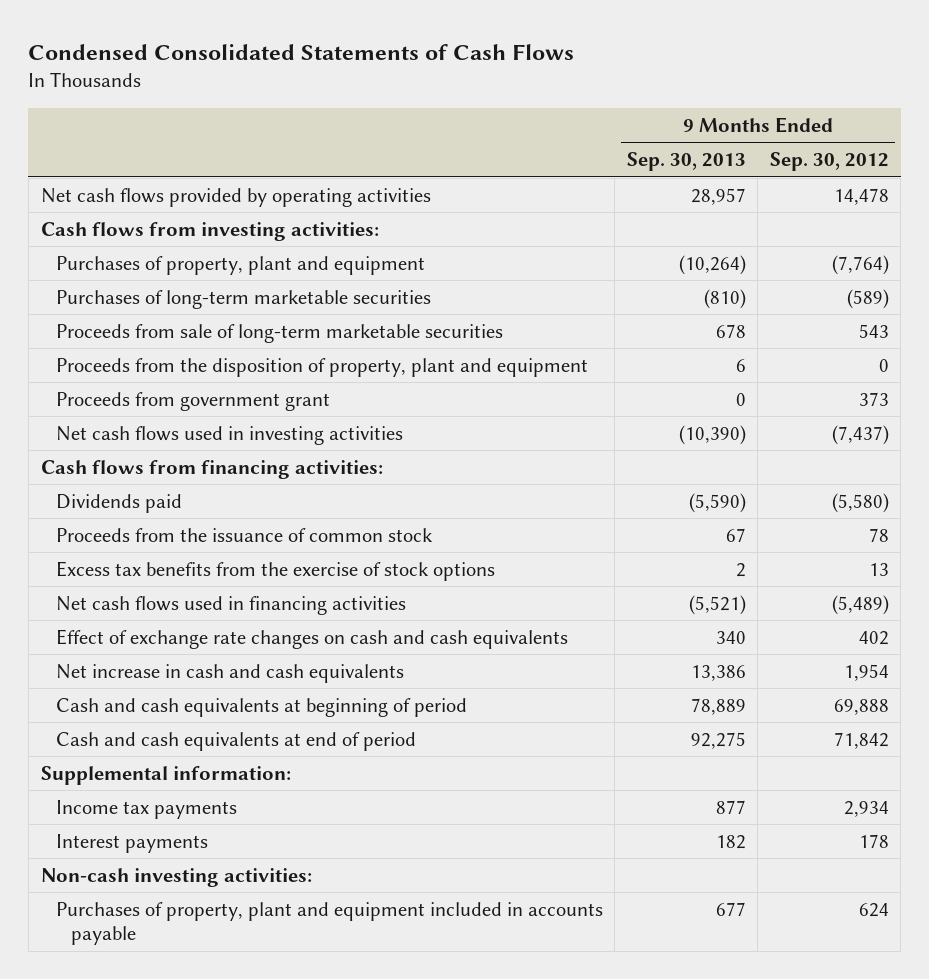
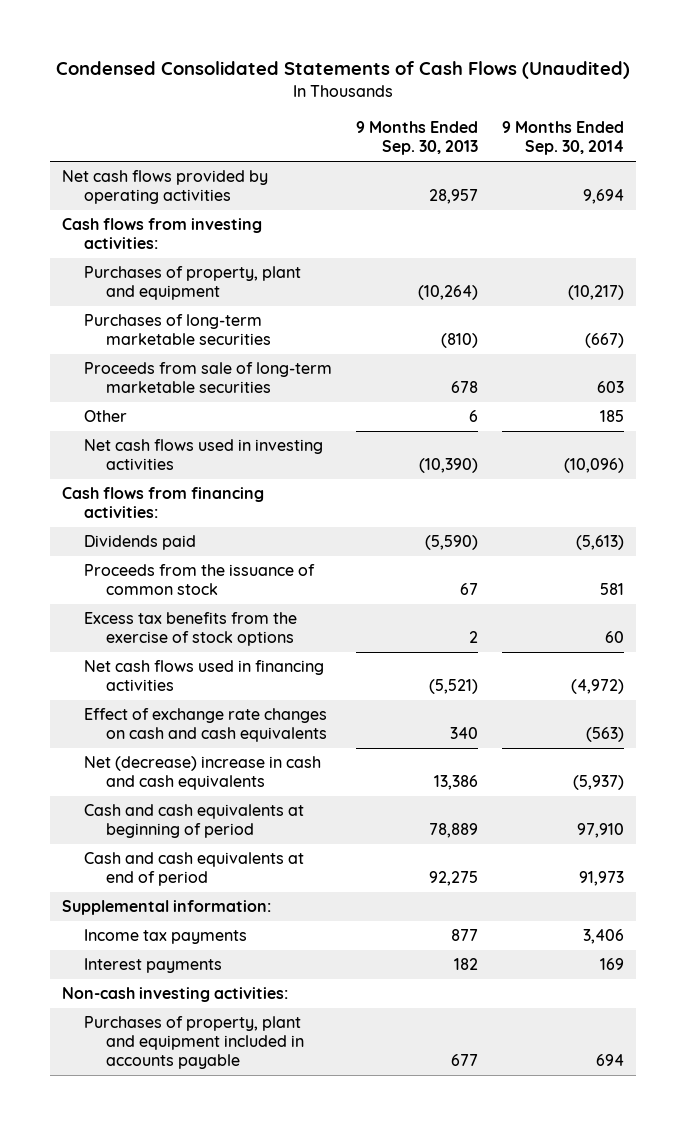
[28,44,575,61] Condensed Consolidated Statements of Cash Flows -> [56,61,631,80] Condensed Consolidated Statements of Cash Flows (Unaudited)
[769,151,889,171] Sep. 30, 2012 -> none
none -> [501,121,624,156] 9 Months Ended Sep. 30, 2014
[55,357,588,377] Proceeds from the disposition of property, plant and equipment -> none
[55,391,330,411] Proceeds from government grant -> none
none -> [84,410,128,423] Other
[55,663,404,683] Net increase in cash and cash equivalents -> [84,756,322,791] Net (decrease) increase in cash and cash equivalents

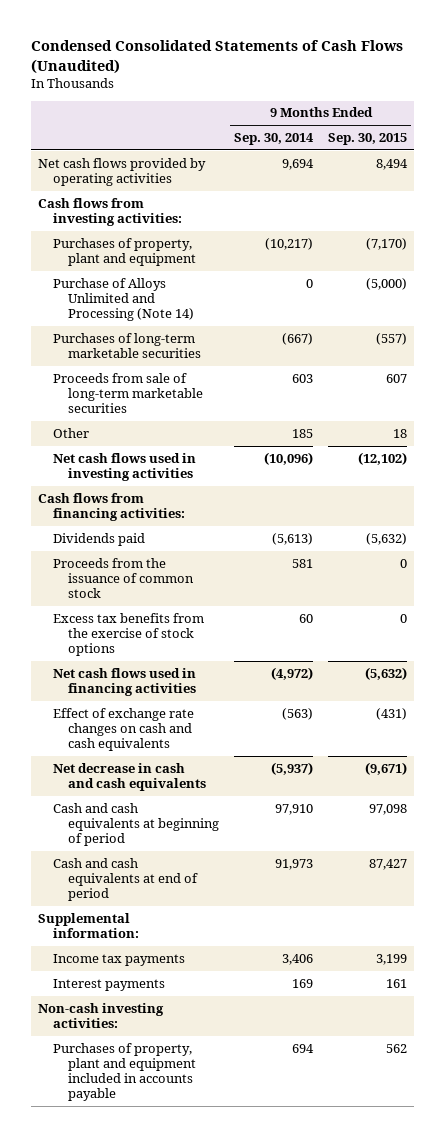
[356,121,479,156] 9 Months Ended Sep. 30, 2013 -> none
none -> [328,133,408,146] Sep. 30, 2015
none -> [53,277,195,322] Purchase of Alloys Unlimited and Processing (Note 14)
[84,756,322,791] Net (decrease) increase in cash and cash equivalents -> [53,762,207,792] Net decrease in cash and cash equivalents

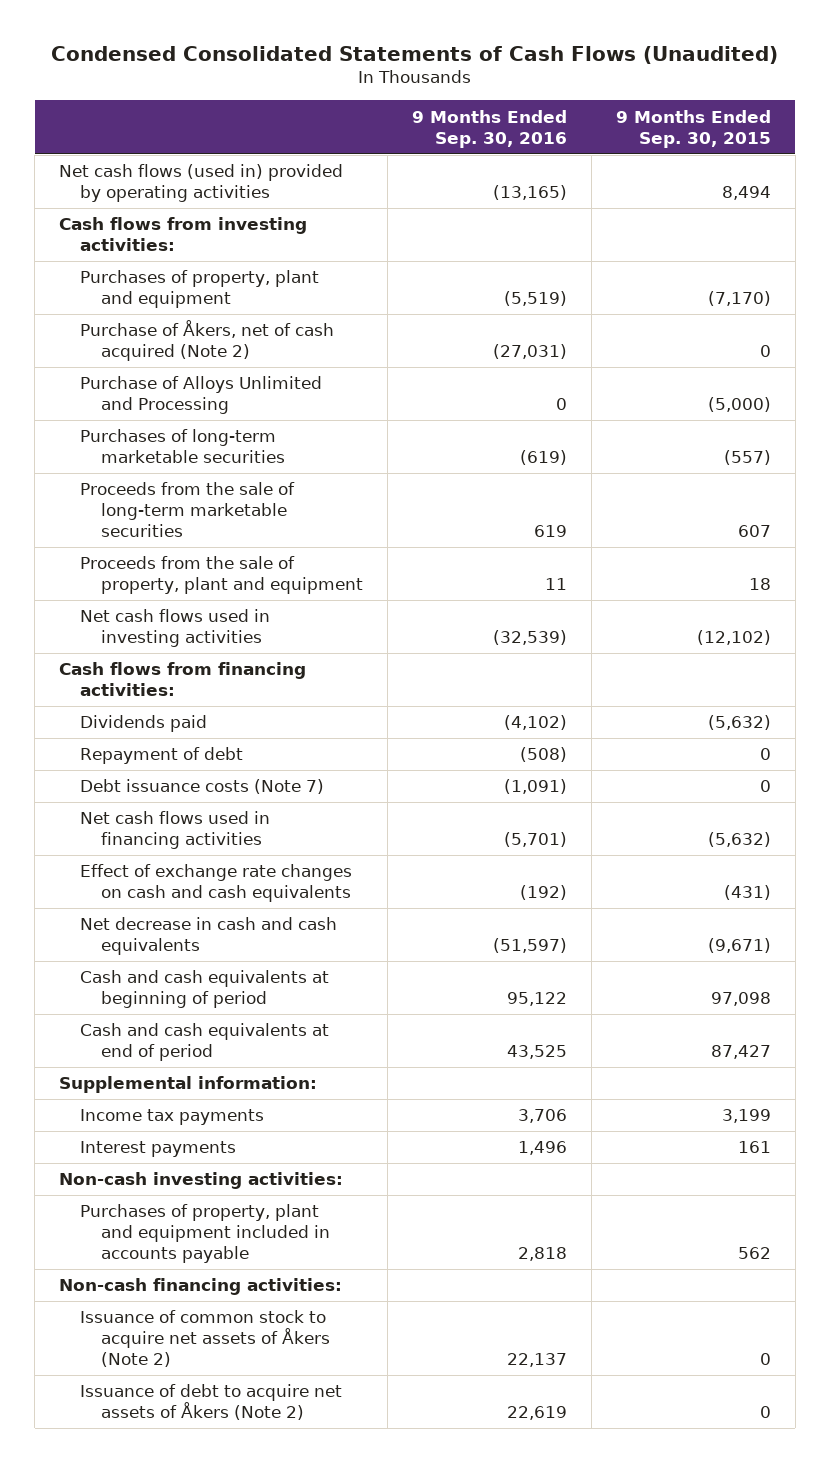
[234,133,315,146] Sep. 30, 2014 -> none
none -> [411,109,567,148] 9 Months Ended Sep. 30, 2016
[38,157,207,187] Net cash flows provided by operating activities -> [59,164,344,203] Net cash flows (used in) provided by operating activities
none -> [79,320,334,362] Purchase of Åkers, net of cash acquired (Note 2)
[53,277,195,322] Purchase of Alloys Unlimited and Processing (Note 14) -> [79,376,322,415] Purchase of Alloys Unlimited and Processing
[53,427,90,438] Other -> none
[53,372,204,414] Proceeds from sale of long-term marketable securities -> [79,482,295,538] Proceeds from the sale of long-term marketable securities
none -> [79,556,363,595] Proceeds from the sale of property, plant and equipment
[53,557,195,599] Proceeds from the issuance of common stock -> none
[53,612,205,657] Excess tax benefits from the exercise of stock options -> none
none -> [79,747,243,765] Repayment of debt
none -> [79,779,324,795] Debt issuance costs (Note 7)
none -> [59,1278,343,1296] Non-cash financing activities:
none -> [79,1310,330,1368] Issuance of common stock to acquire net assets of Åkers (Note 2)
none -> [79,1384,342,1421] Issuance of debt to acquire net assets of Åkers (Note 2)

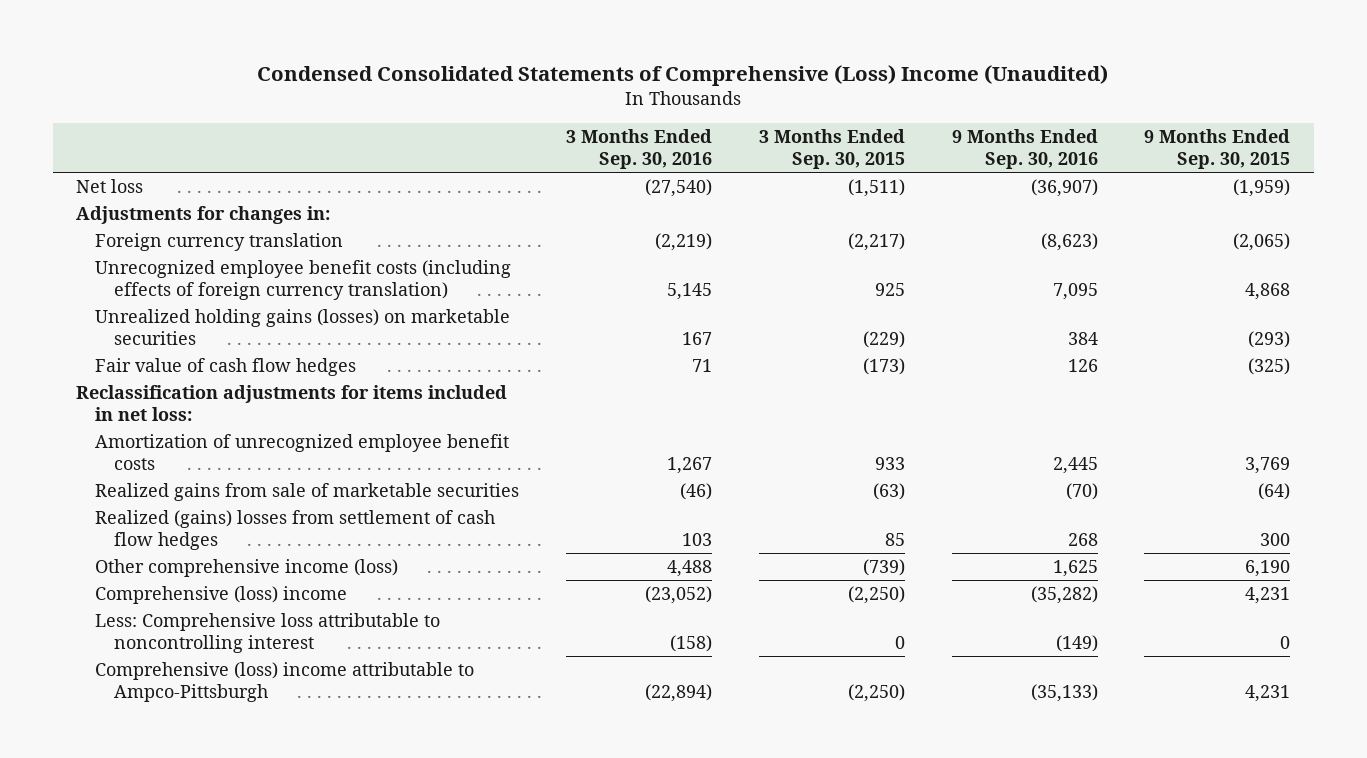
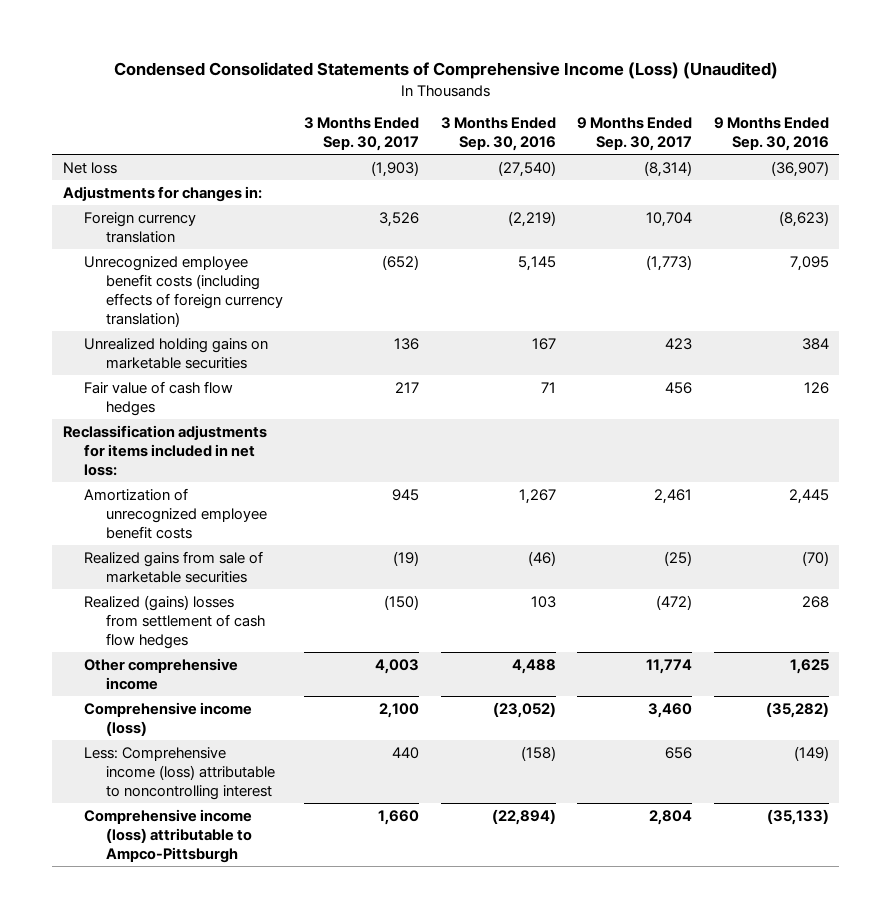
[257,64,1109,86] Condensed Consolidated Statements of Comprehensive (Loss) Income (Unaudited) -> [113,62,778,80] Condensed Consolidated Statements of Comprehensive Income (Loss) (Unaudited)
[758,128,905,170] 3 Months Ended Sep. 30, 2015 -> none
[1144,128,1291,170] 9 Months Ended Sep. 30, 2015 -> none
none -> [304,117,420,152] 3 Months Ended Sep. 30, 2017
none -> [577,117,693,152] 9 Months Ended Sep. 30, 2017
[94,308,510,346] Unrealized holding gains (losses) on marketable securities -> [84,337,269,369] Unrealized holding gains on marketable securities
[94,558,398,577] Other comprehensive income (loss) -> [84,657,239,690] Other comprehensive income
[94,585,347,604] Comprehensive (loss) income -> [84,701,253,736] Comprehensive income (loss)
[94,612,440,654] Less: Comprehensive loss attributable to noncontrolling interest -> [84,746,275,800] Less: Comprehensive income (loss) attributable to noncontrolling interest
[94,661,474,703] Comprehensive (loss) income attributable to Ampco-Pittsburgh -> [84,808,253,863] Comprehensive income (loss) attributable to Ampco-Pittsburgh

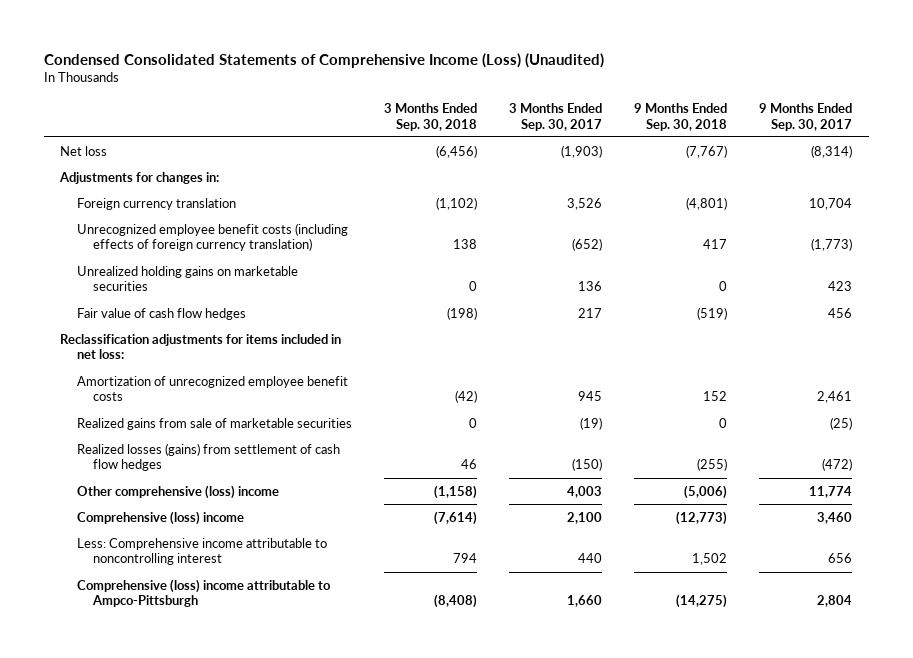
[440,117,556,152] 3 Months Ended Sep. 30, 2016 -> none
[713,117,829,152] 9 Months Ended Sep. 30, 2016 -> none
none -> [383,102,477,131] 3 Months Ended Sep. 30, 2018
none -> [634,102,728,131] 9 Months Ended Sep. 30, 2018
[84,594,265,649] Realized (gains) losses from settlement of cash flow hedges -> [76,442,340,472] Realized losses (gains) from settlement of cash flow hedges
[84,657,239,690] Other comprehensive income -> [76,484,279,499] Other comprehensive (loss) income
[84,701,253,736] Comprehensive income (loss) -> [76,510,244,525] Comprehensive (loss) income
[84,746,275,800] Less: Comprehensive income (loss) attributable to noncontrolling interest -> [76,537,327,566] Less: Comprehensive income attributable to noncontrolling interest
[84,808,253,863] Comprehensive income (loss) attributable to Ampco-Pittsburgh -> [76,578,331,608] Comprehensive (loss) income attributable to Ampco-Pittsburgh

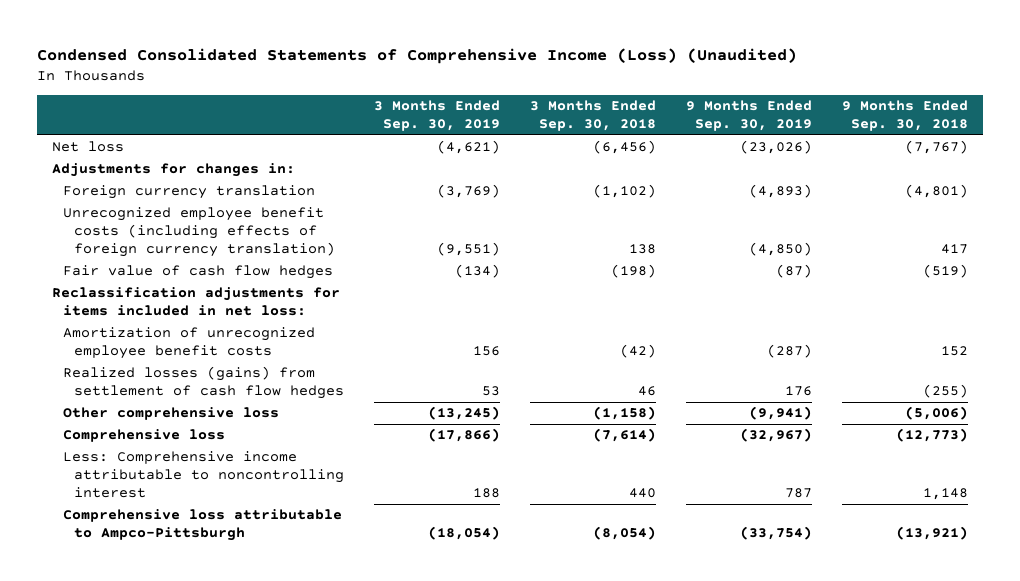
[509,102,603,131] 3 Months Ended Sep. 30, 2017 -> none
[759,102,853,131] 9 Months Ended Sep. 30, 2017 -> none
none -> [374,100,501,132] 3 Months Ended Sep. 30, 2019
none -> [686,100,813,132] 9 Months Ended Sep. 30, 2019
[76,265,298,292] Unrealized holding gains on marketable securities -> none
[76,417,352,430] Realized gains from sale of marketable securities -> none
[76,484,279,499] Other comprehensive (loss) income -> [63,407,280,421] Other comprehensive loss
[76,510,244,525] Comprehensive (loss) income -> [63,429,226,443] Comprehensive loss
[452,553,477,564] 794 -> [629,488,657,499] 440
[692,553,728,566] 1,502 -> [923,488,969,501] 1,148
[76,578,331,608] Comprehensive (loss) income attributable to Ampco-Pittsburgh -> [63,509,343,542] Comprehensive loss attributable to Ampco-Pittsburgh
[433,594,477,609] (8,408) -> [593,526,657,541] (8,054)
[676,594,728,609] (14,275) -> [896,526,969,541] (13,921)

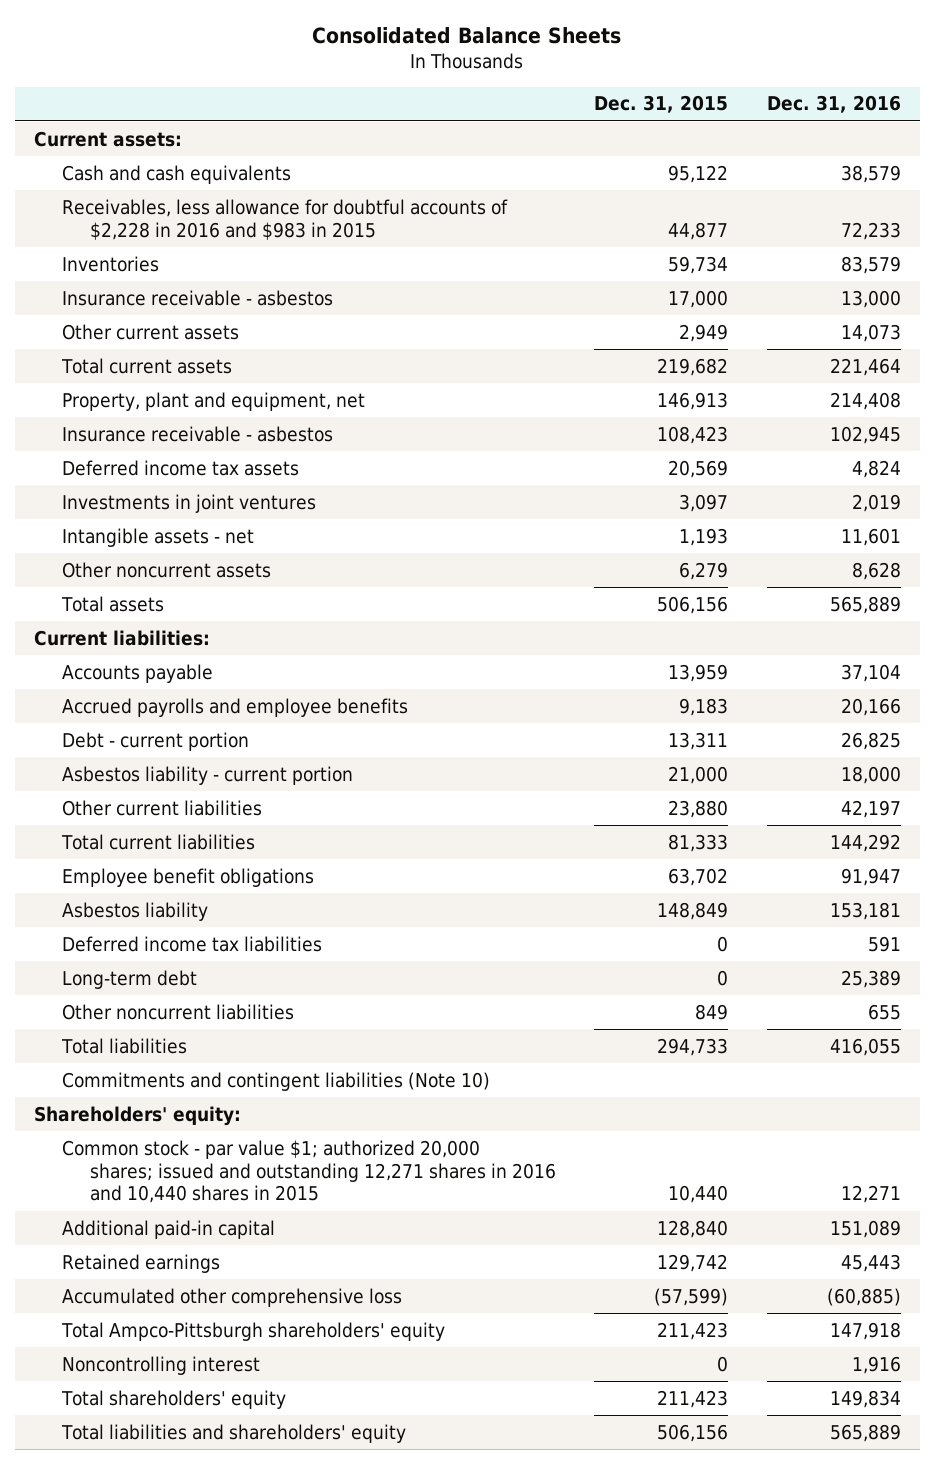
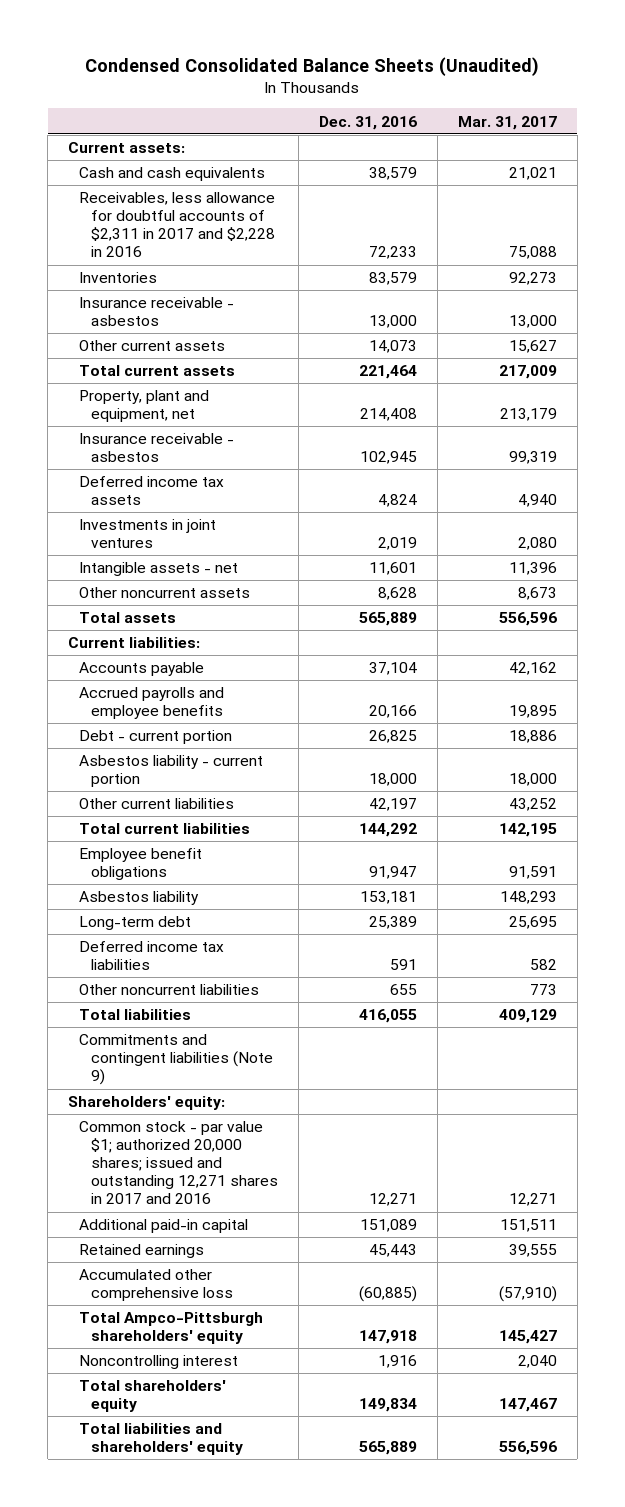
[312,27,622,45] Consolidated Balance Sheets -> [85,56,540,76] Condensed Consolidated Balance Sheets (Unaudited)
[594,95,729,114] Dec. 31, 2015 -> none
none -> [457,115,557,130] Mar. 31, 2017
[61,198,508,240] Receivables, less allowance for doubtful accounts of $2,228 in 2016 and $983 in 2015 -> [79,192,276,258] Receivables, less allowance for doubtful accounts of $2,311 in 2017 and $2,228 in 2016
[61,935,322,952] Deferred income tax liabilities -> [79,941,225,971] Deferred income tax liabilities
[61,1071,490,1091] Commitments and contingent liabilities (Note 10) -> [79,1034,273,1086] Commitments and contingent liabilities (Note 9)
[61,1139,556,1204] Common stock - par value $1; authorized 20,000 shares; issued and outstanding 12,271 shares in 2016 and 10,440 shares in 2015 -> [79,1121,278,1205] Common stock - par value $1; authorized 20,000 shares; issued and outstanding 12,271 shares in 2017 and 2016

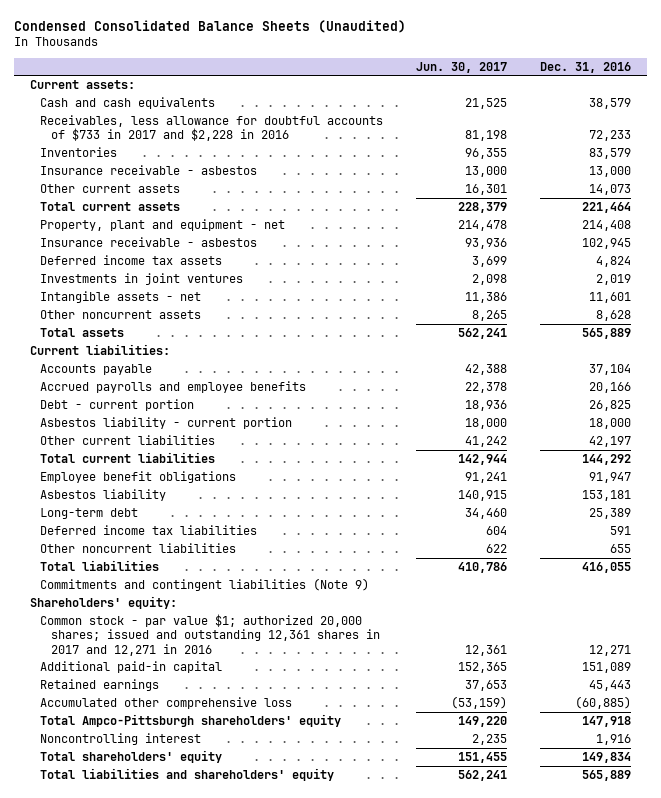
[457,115,557,130] Mar. 31, 2017 -> none
none -> [416,61,508,73] Jun. 30, 2017
[79,192,276,258] Receivables, less allowance for doubtful accounts of $2,311 in 2017 and $2,228 in 2016 -> [40,114,384,142] Receivables, less allowance for doubtful accounts of $733 in 2017 and $2,228 in 2016
[79,390,210,423] Property, plant and equipment, net -> [40,218,286,231] Property, plant and equipment - net
[79,1121,278,1205] Common stock - par value $1; authorized 20,000 shares; issued and outstanding 12,271 shares in 2017 and 2016 -> [40,613,380,656] Common stock - par value $1; authorized 20,000 shares; issued and outstanding 12,361 shares in 2017 and 12,271 in 2016

